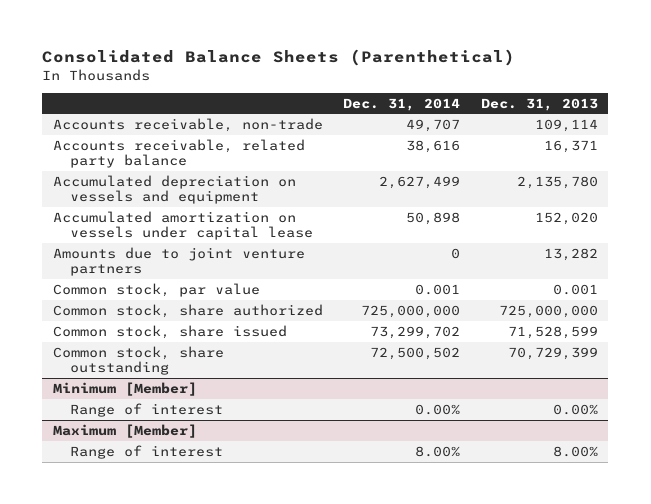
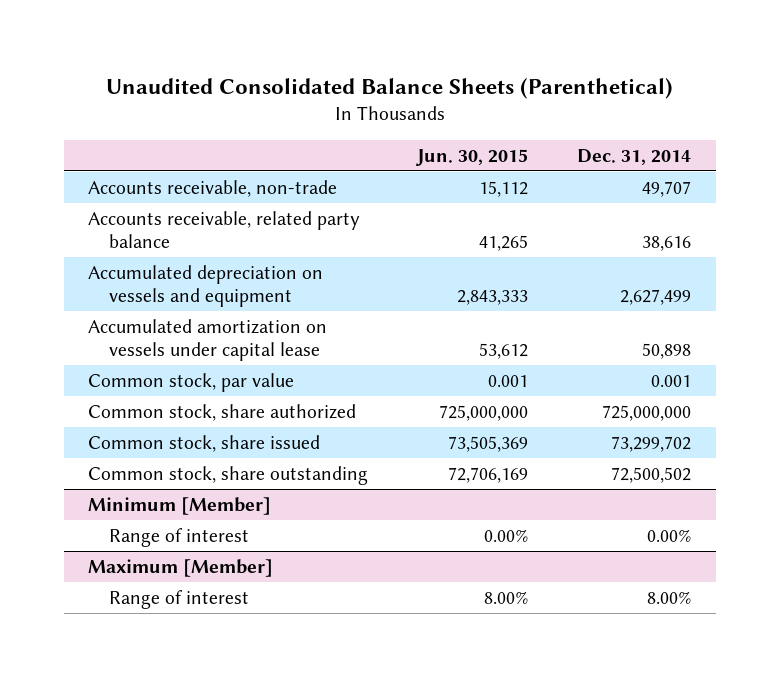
[42,49,516,67] Consolidated Balance Sheets (Parenthetical) -> [105,77,673,99] Unaudited Consolidated Balance Sheets (Parenthetical)
[480,97,598,111] Dec. 31, 2013 -> none
none -> [416,148,529,166] Jun. 30, 2015
[52,246,305,277] Amounts due to joint venture partners -> none

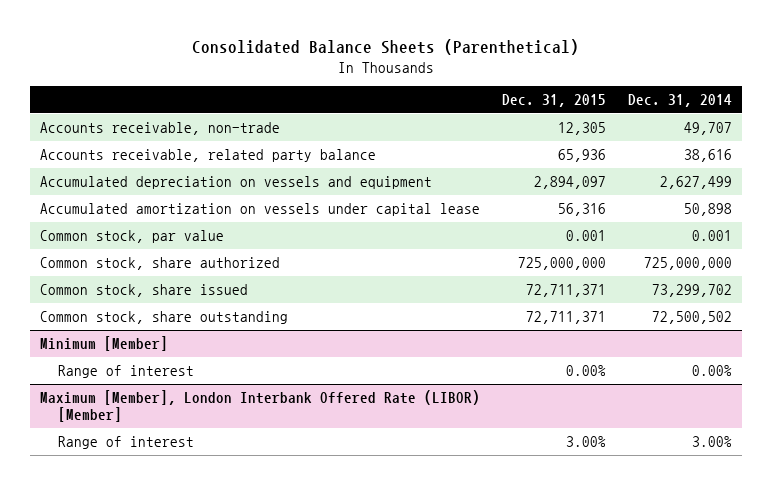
[105,77,673,99] Unaudited Consolidated Balance Sheets (Parenthetical) -> [191,39,579,56] Consolidated Balance Sheets (Parenthetical)
[416,148,529,166] Jun. 30, 2015 -> none
none -> [501,94,606,108] Dec. 31, 2015
[88,558,274,577] Maximum [Member] -> none
none -> [40,390,481,423] Maximum [Member], London Interbank Offered Rate (LIBOR) [Member]
[647,590,692,604] 8.00% -> [691,436,732,448] 3.00%

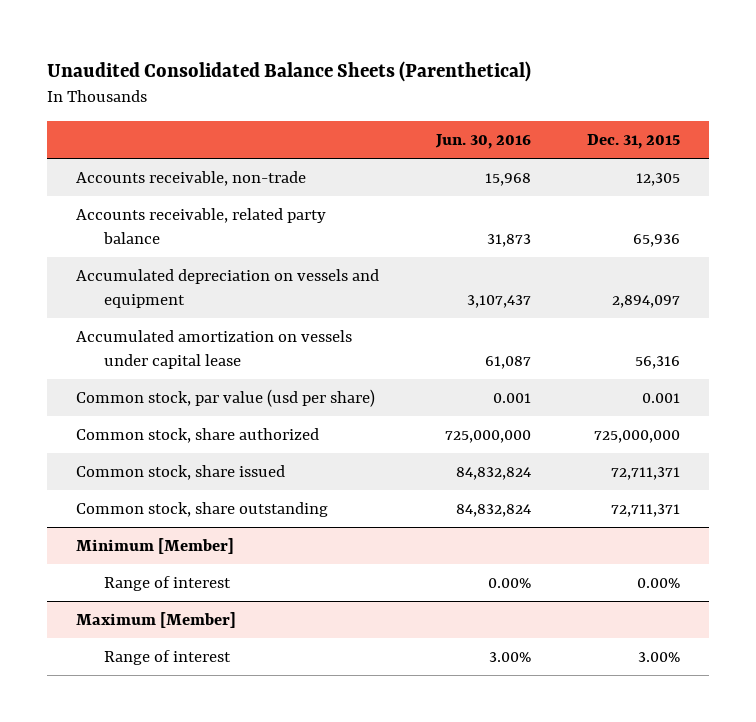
[191,39,579,56] Consolidated Balance Sheets (Parenthetical) -> [47,60,532,82] Unaudited Consolidated Balance Sheets (Parenthetical)
[627,94,732,108] Dec. 31, 2014 -> none
none -> [434,134,531,150] Jun. 30, 2016
[40,230,225,244] Common stock, par value -> [75,388,375,407] Common stock, par value (usd per share)
[40,390,481,423] Maximum [Member], London Interbank Offered Rate (LIBOR) [Member] -> none
none -> [75,611,236,628] Maximum [Member]

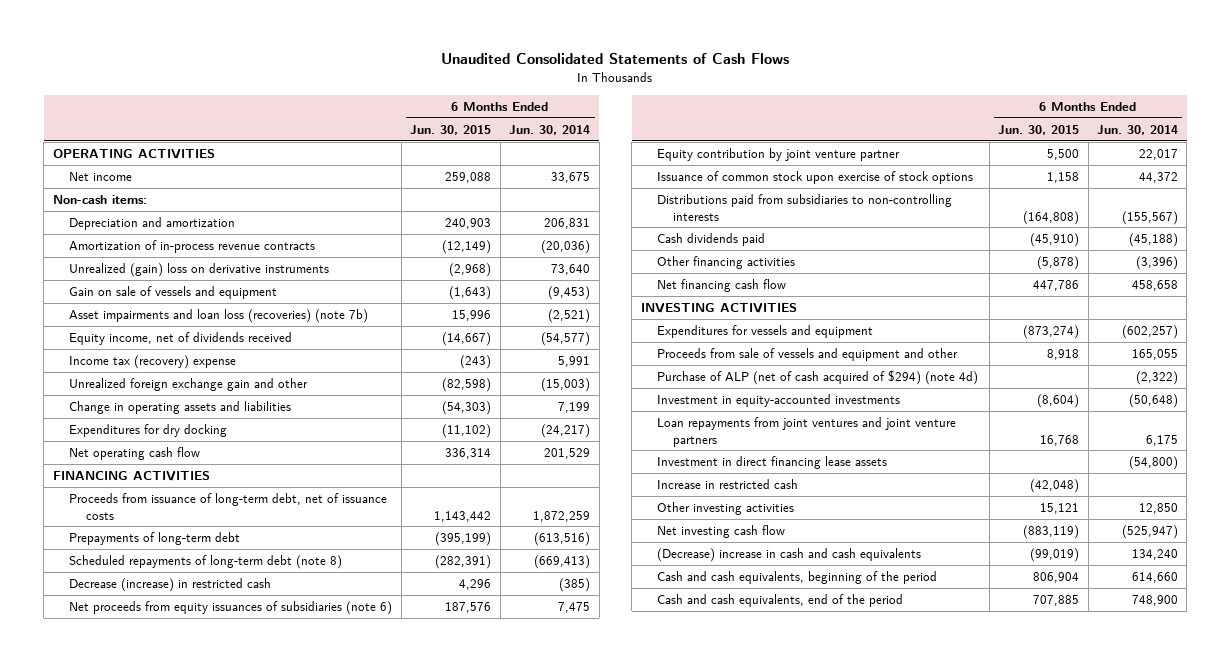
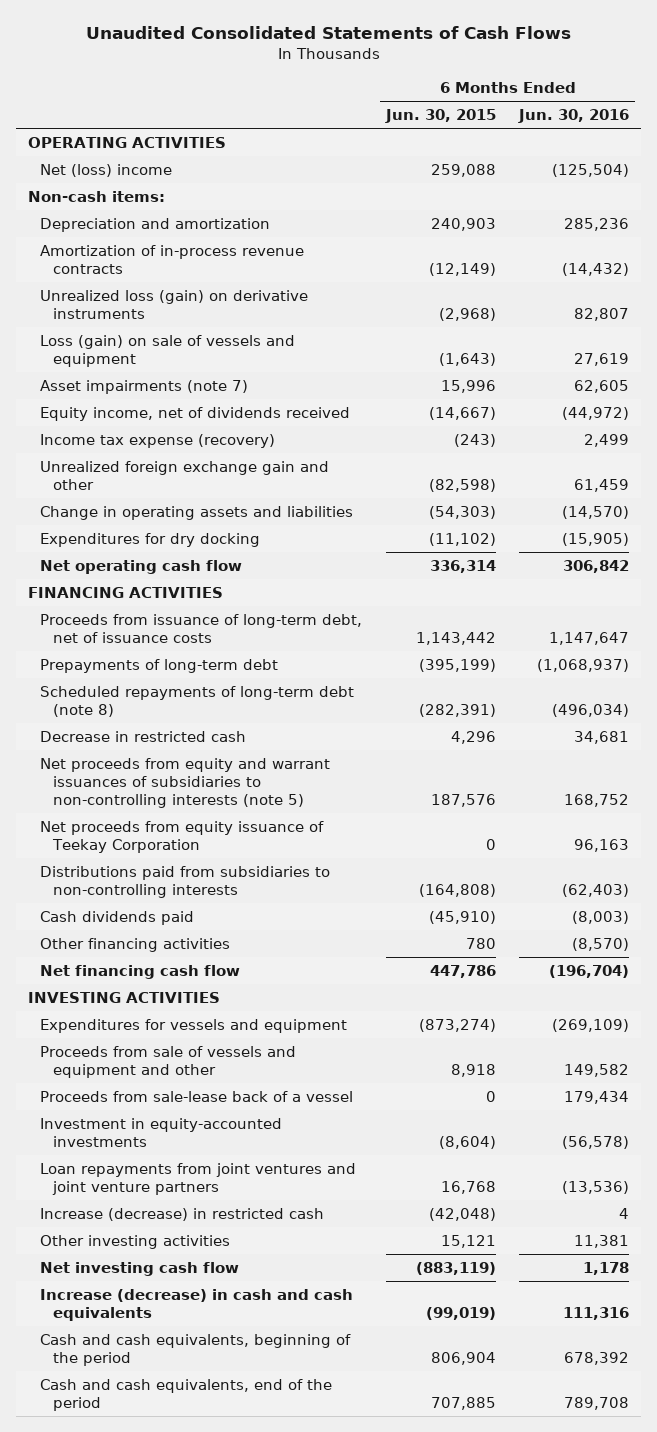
[509,124,591,135] Jun. 30, 2014 -> none
none -> [518,109,630,124] Jun. 30, 2016
[69,172,133,182] Net income -> [40,164,173,178] Net (loss) income
[69,263,330,278] Unrealized (gain) loss on derivative instruments -> [40,290,309,320] Unrealized loss (gain) on derivative instruments
[69,286,278,300] Gain on sale of vessels and equipment -> [40,335,296,368] Loss (gain) on sale of vessels and equipment
[69,309,369,324] Asset impairments and loan loss (recoveries) (note 7b) -> [40,380,249,395] Asset impairments (note 7)
[69,355,237,370] Income tax (recovery) expense -> [40,434,276,449] Income tax expense (recovery)
[657,148,901,162] Equity contribution by joint venture partner -> none
[657,171,974,185] Issuance of common stock upon exercise of stock options -> none
[69,578,272,593] Decrease (increase) in restricted cash -> [40,731,247,743] Decrease in restricted cash
[69,601,393,616] Net proceeds from equity issuances of subsidiaries (note 6) -> [40,758,331,809] Net proceeds from equity and warrant issuances of subsidiaries to non-controlling interests (note 5)
none -> [40,821,325,854] Net proceeds from equity issuance of Teekay Corporation
[1037,256,1080,271] (5,878) -> [465,938,496,950] 780
[657,370,979,386] Purchase of ALP (net of cash acquired of $294) (note 4d) -> none
none -> [40,1091,354,1103] Proceeds from sale-lease back of a vessel
[657,456,888,470] Investment in direct financing lease assets -> none
[657,479,799,490] Increase in restricted cash -> [40,1208,325,1222] Increase (decrease) in restricted cash
[657,548,922,563] (Decrease) increase in cash and cash equivalents -> [40,1289,354,1322] Increase (decrease) in cash and cash equivalents

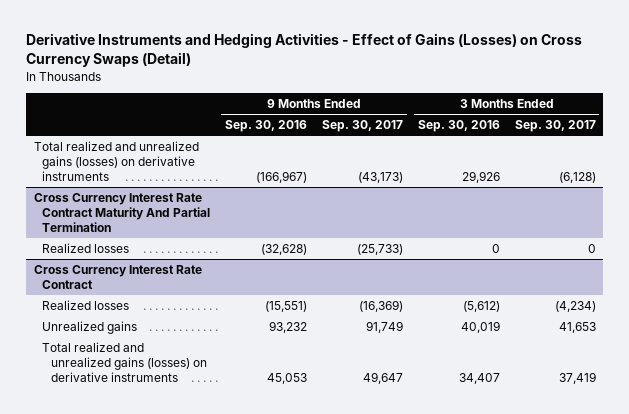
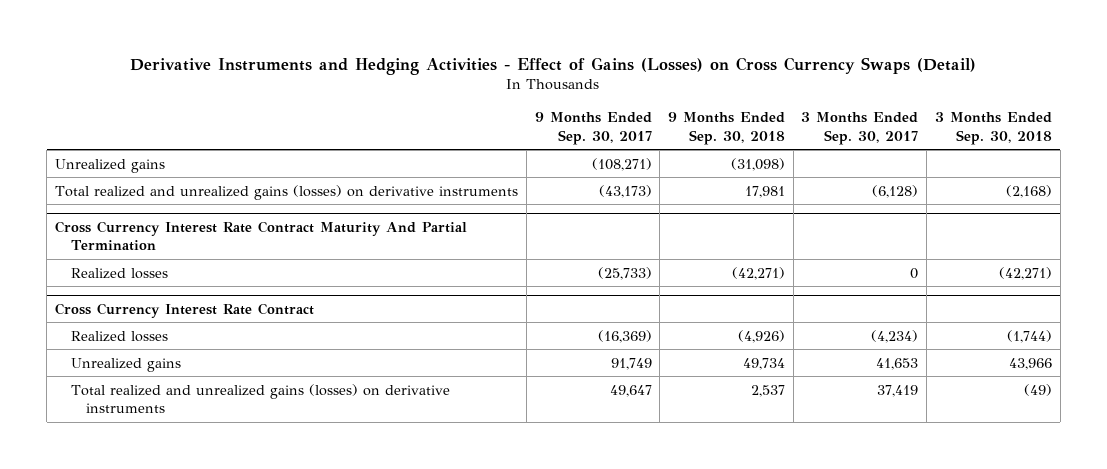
[225,120,308,133] Sep. 30, 2016 -> none
[417,120,500,133] Sep. 30, 2016 -> none
none -> [667,112,785,145] 9 Months Ended Sep. 30, 2018
none -> [934,112,1052,145] 3 Months Ended Sep. 30, 2018
none -> [55,158,166,173] Unrealized gains

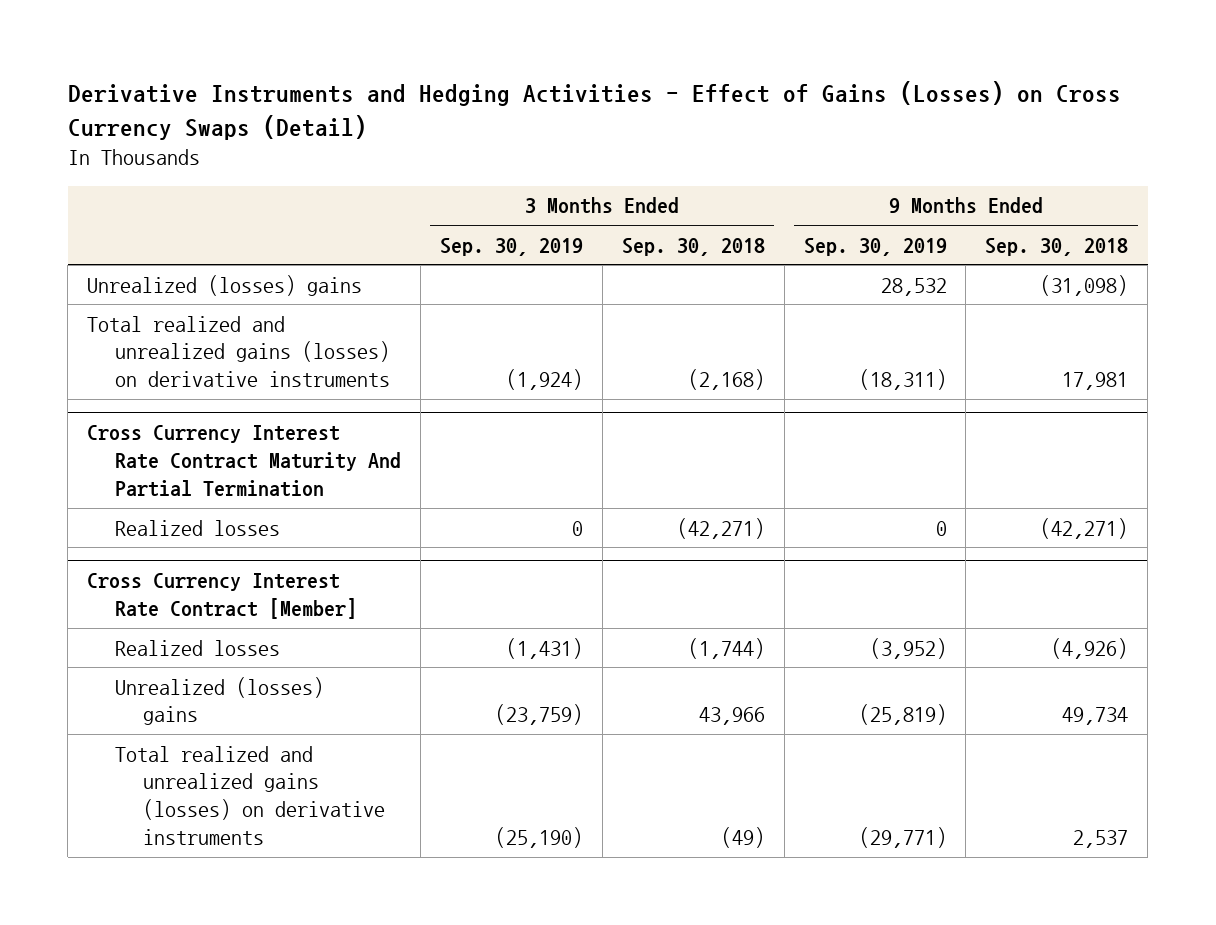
[534,112,652,145] 9 Months Ended Sep. 30, 2017 -> none
[801,112,919,145] 3 Months Ended Sep. 30, 2017 -> none
none -> [439,237,583,256] Sep. 30, 2019
none -> [803,237,947,256] Sep. 30, 2019
[55,158,166,173] Unrealized gains -> [87,274,363,296] Unrealized (losses) gains
[55,302,315,318] Cross Currency Interest Rate Contract -> [87,573,357,620] Cross Currency Interest Rate Contract [Member]
[70,357,181,372] Unrealized gains -> [114,676,324,726] Unrealized (losses) gains

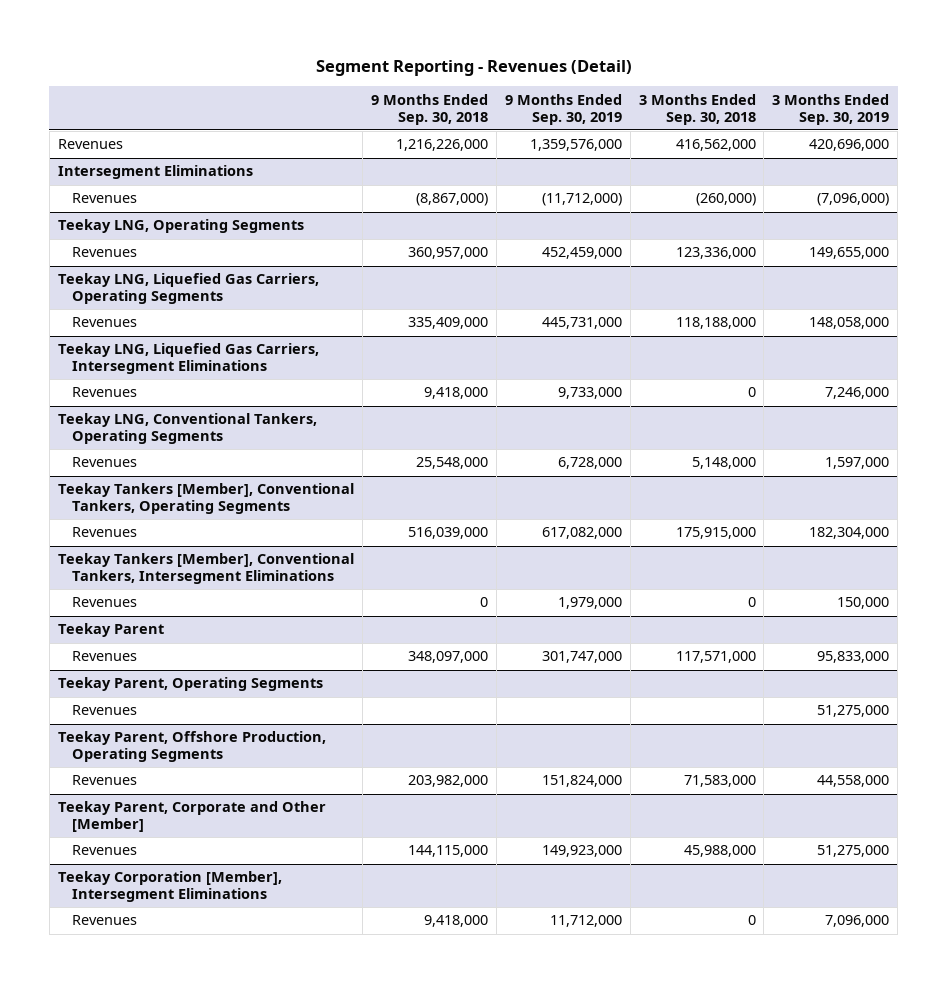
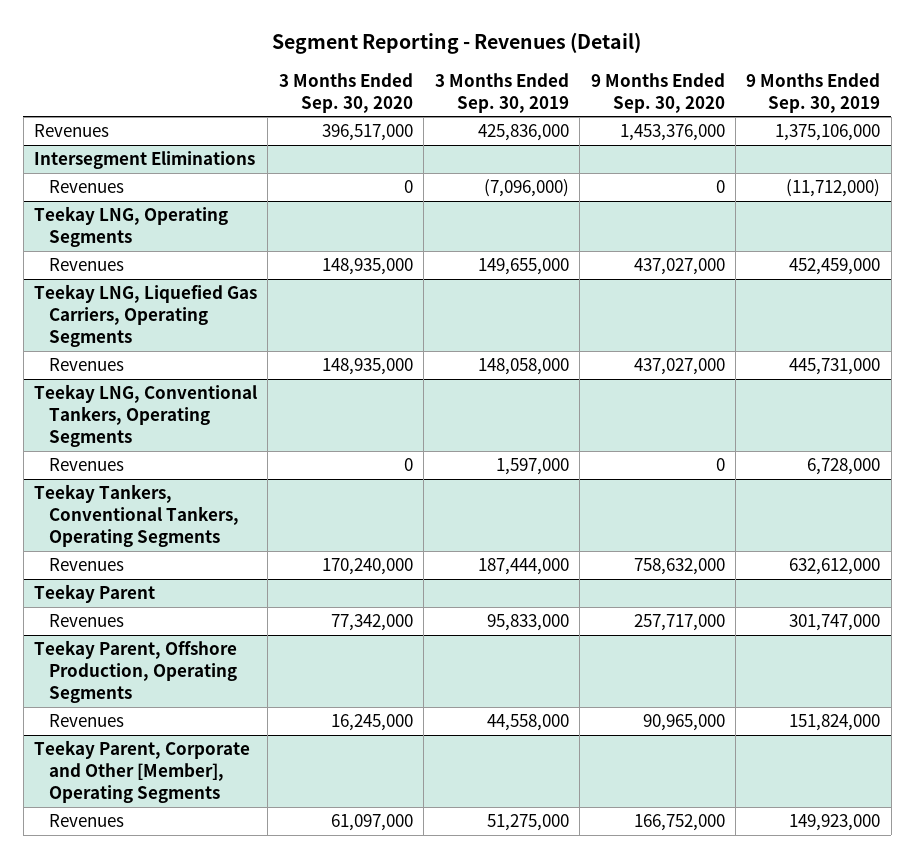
[370,93,488,125] 9 Months Ended Sep. 30, 2018 -> none
[638,93,756,125] 3 Months Ended Sep. 30, 2018 -> none
none -> [278,72,413,113] 3 Months Ended Sep. 30, 2020
none -> [590,72,725,113] 9 Months Ended Sep. 30, 2020
[529,139,622,152] 1,359,576,000 -> [775,124,881,142] 1,375,106,000
[809,139,890,152] 420,696,000 -> [477,124,569,142] 425,836,000
[57,343,319,375] Teekay LNG, Liquefied Gas Carriers, Intersegment Eliminations -> none
[72,387,138,398] Revenues -> none
[57,553,354,585] Teekay Tankers [Member], Conventional Tankers, Intersegment Eliminations -> none
[72,597,138,608] Revenues -> none
[57,483,354,515] Teekay Tankers [Member], Conventional Tankers, Operating Segments -> [33,484,240,548] Teekay Tankers, Conventional Tankers, Operating Segments
[541,527,622,540] 617,082,000 -> [789,558,881,576] 632,612,000
[809,527,890,540] 182,304,000 -> [477,558,569,576] 187,444,000
[57,677,323,692] Teekay Parent, Operating Segments -> none
[72,705,138,716] Revenues -> none
[57,801,326,833] Teekay Parent, Corporate and Other [Member] -> [33,740,250,804] Teekay Parent, Corporate and Other [Member], Operating Segments
[57,871,282,903] Teekay Corporation [Member], Intersegment Eliminations -> none
[72,915,138,926] Revenues -> none

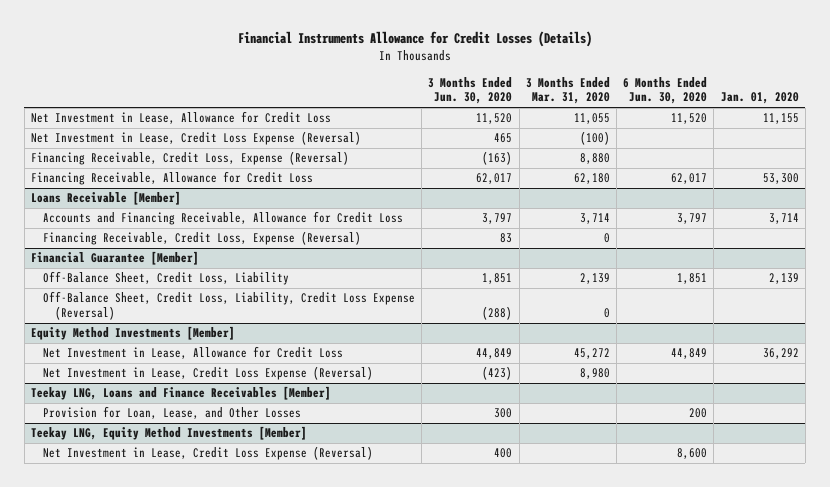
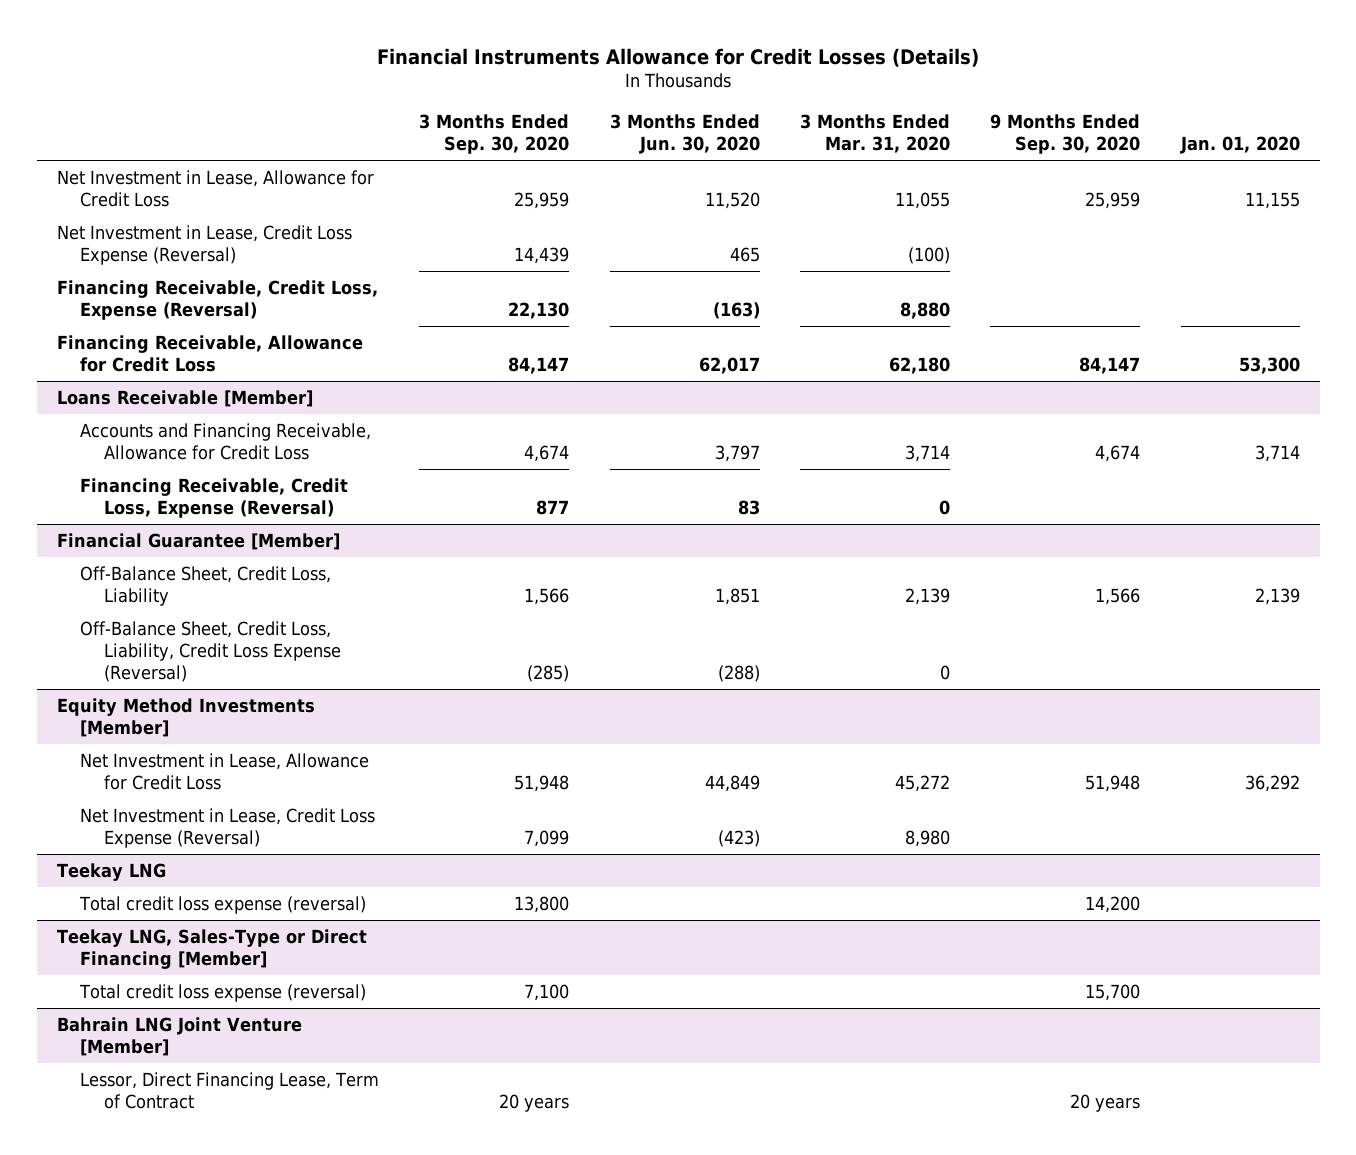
[623,76,708,105] 6 Months Ended Jun. 30, 2020 -> none
none -> [419,113,570,154] 3 Months Ended Sep. 30, 2020
none -> [990,113,1141,154] 9 Months Ended Sep. 30, 2020
[31,386,332,401] Teekay LNG, Loans and Finance Receivables [Member] -> none
[42,406,301,420] Provision for Loan, Lease, and Other Losses -> none
[31,426,308,441] Teekay LNG, Equity Method Investments [Member] -> none
[42,446,373,461] Net Investment in Lease, Credit Loss Expense (Reversal) -> none
none -> [56,863,166,882] Teekay LNG
none -> [79,896,367,915] Total credit loss expense (reversal)
none -> [56,929,367,970] Teekay LNG, Sales-Type or Direct Financing [Member]
none -> [79,984,367,1003] Total credit loss expense (reversal)
none -> [56,1017,302,1057] Bahrain LNG Joint Venture [Member]
none -> [80,1072,380,1110] Lessor, Direct Financing Lease, Term of Contract

